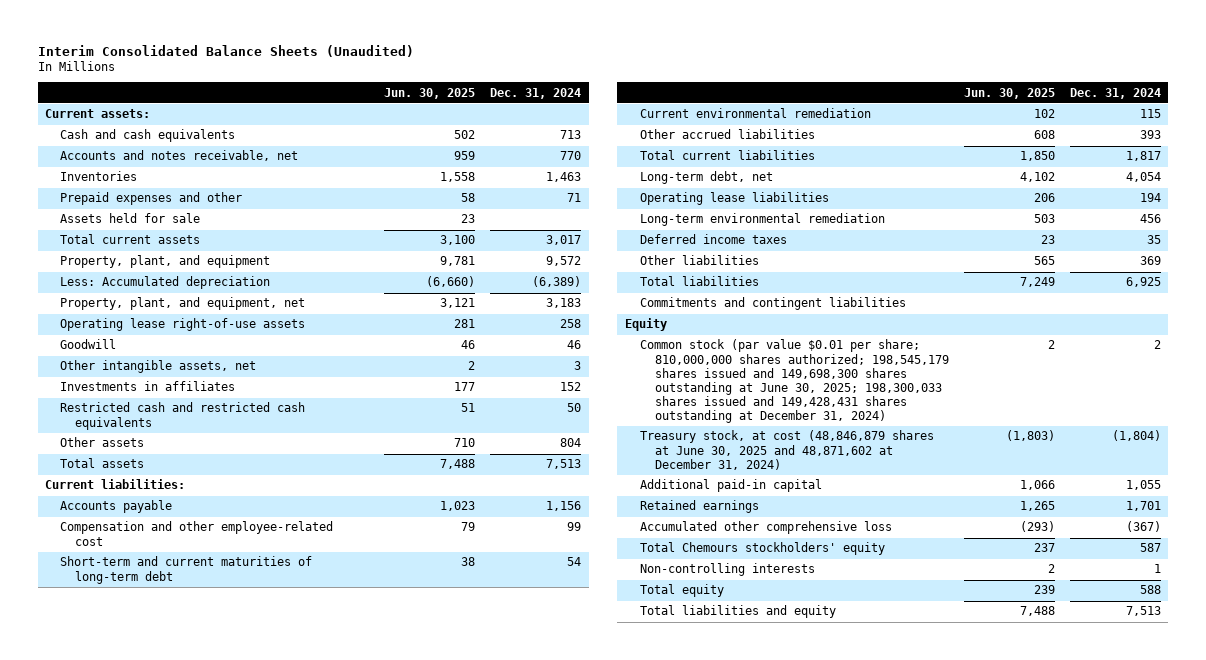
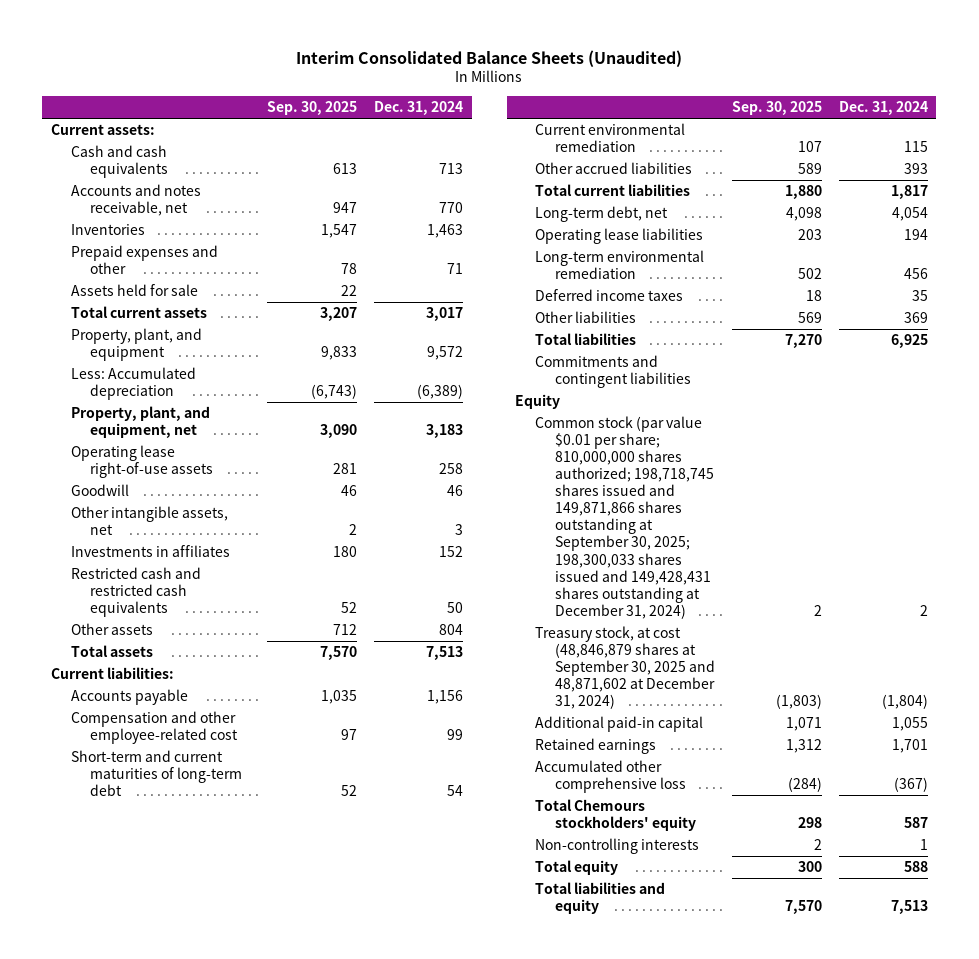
[384,87,476,99] Jun. 30, 2025 -> none
none -> [267,101,358,116] Sep. 30, 2025
[639,339,949,424] Common stock (par value $0.01 per share; 810,000,000 shares authorized; 198,545,179 shares issued and 149,698,300 shares outstanding at June 30, 2025; 198,300,033 shares issued and 149,428,431 shares outstanding at December 31, 2024) -> [534,416,714,619] Common stock (par value $0.01 per share; 810,000,000 shares authorized; 198,718,745 shares issued and 149,871,866 shares outstanding at September 30, 2025; 198,300,033 shares issued and 149,428,431 shares outstanding at December 31, 2024)
[639,430,934,470] Treasury stock, at cost (48,846,879 shares at June 30, 2025 and 48,871,602 at December 31, 2024) -> [534,626,715,710] Treasury stock, at cost (48,846,879 shares at September 30, 2025 and 48,871,602 at December 31, 2024)

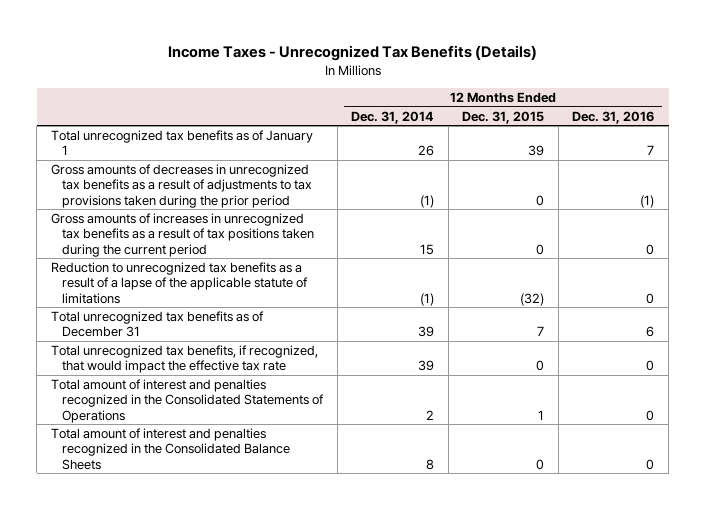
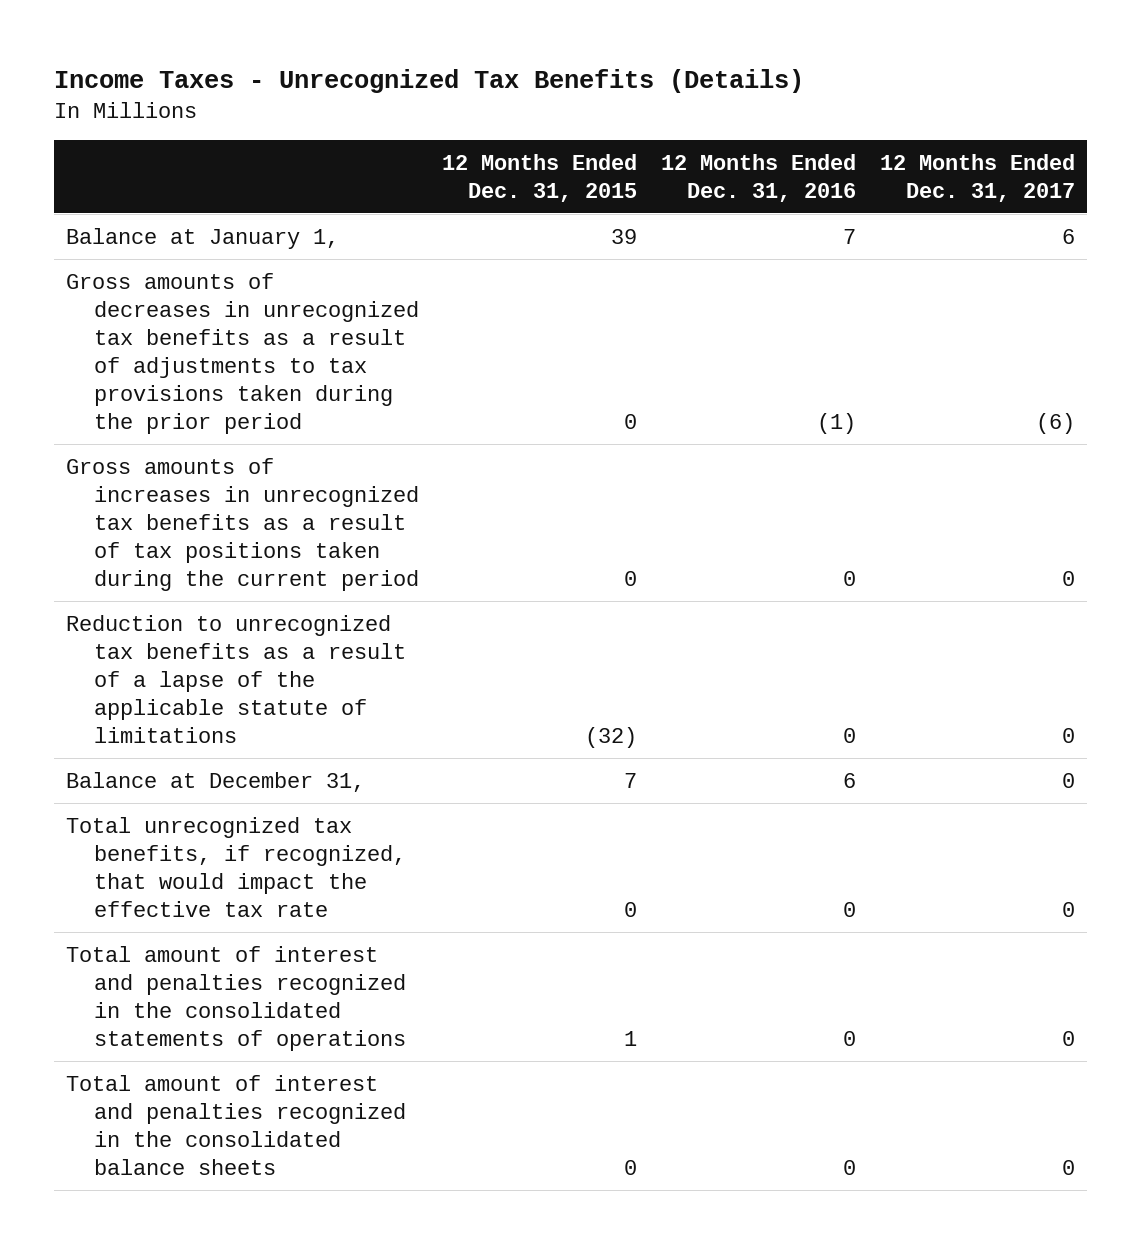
[351,110,435,124] Dec. 31, 2014 -> none
none -> [879,153,1075,202] 12 Months Ended Dec. 31, 2017
[50,130,313,156] Total unrecognized tax benefits as of January 1 -> [65,227,339,249] Balance at January 1,
[50,311,264,338] Total unrecognized tax benefits as of December 31 -> [65,771,365,792] Balance at December 31,
[50,379,324,423] Total amount of interest and penalties recognized in the Consolidated Statements of Operations -> [65,945,406,1051] Total amount of interest and penalties recognized in the consolidated statements of operations
[50,428,290,470] Total amount of interest and penalties recognized in the Consolidated Balance Sheets -> [65,1074,406,1175] Total amount of interest and penalties recognized in the consolidated balance sheets

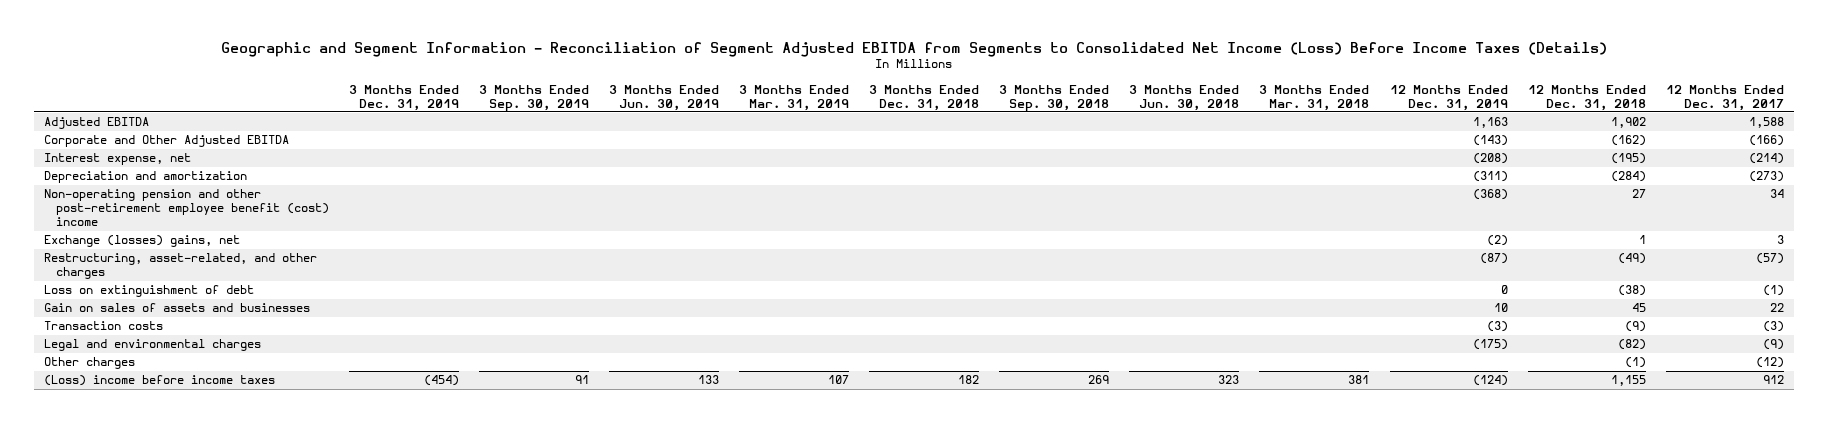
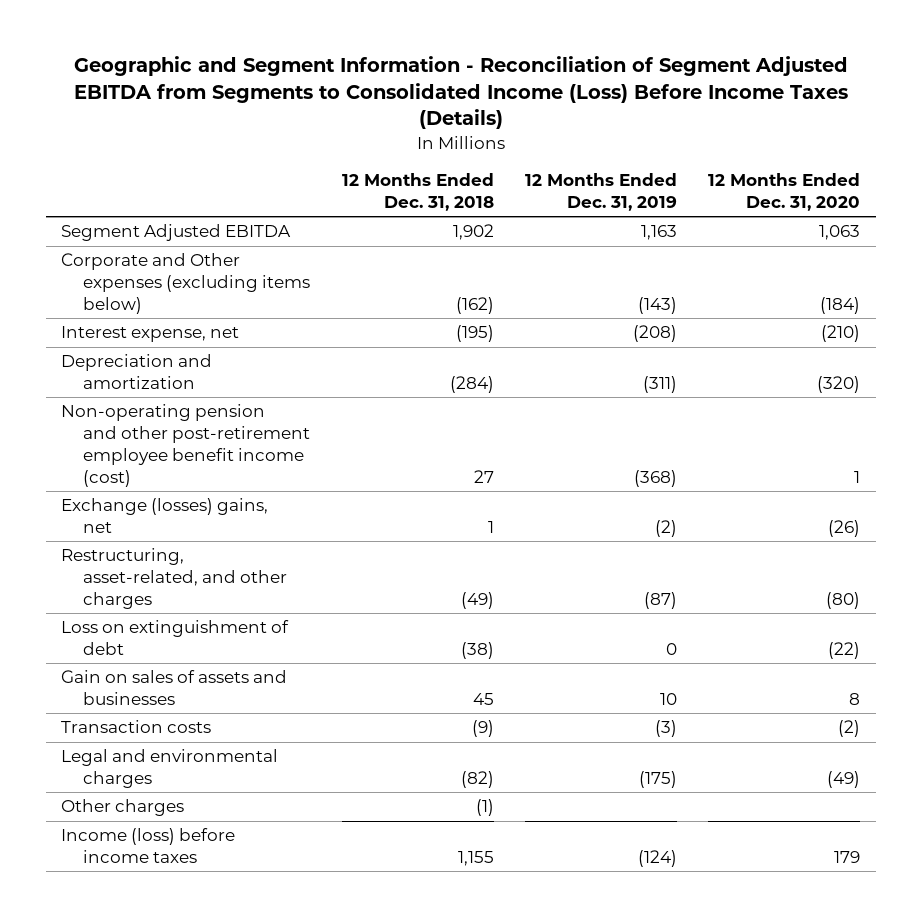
[221,41,1608,57] Geographic and Segment Information - Reconciliation of Segment Adjusted EBITDA from Segments to Consolidated Net Income (Loss) Before Income Taxes (Details) -> [73,56,848,130] Geographic and Segment Information - Reconciliation of Segment Adjusted EBITDA from Segments to Consolidated Income (Loss) Before Income Taxes (Details)
[348,84,459,111] 3 Months Ended Dec. 31, 2019 -> none
[478,84,589,111] 3 Months Ended Sep. 30, 2019 -> none
[608,84,719,111] 3 Months Ended Jun. 30, 2019 -> none
[739,84,850,111] 3 Months Ended Mar. 31, 2019 -> none
[869,84,980,111] 3 Months Ended Dec. 31, 2018 -> none
[999,84,1110,111] 3 Months Ended Sep. 30, 2018 -> none
[1129,84,1240,111] 3 Months Ended Jun. 30, 2018 -> none
[1259,84,1370,111] 3 Months Ended Mar. 31, 2018 -> none
[1665,84,1784,111] 12 Months Ended Dec. 31, 2017 -> none
none -> [708,173,861,211] 12 Months Ended Dec. 31, 2020
[44,117,150,130] Adjusted EBITDA -> [61,224,292,242] Segment Adjusted EBITDA
[44,135,290,148] Corporate and Other Adjusted EBITDA -> [61,253,311,314] Corporate and Other expenses (excluding items below)
[44,189,329,227] Non-operating pension and other post-retirement employee benefit (cost) income -> [61,404,311,487] Non-operating pension and other post-retirement employee benefit income (cost)
[44,375,276,387] (Loss) income before income taxes -> [61,828,236,864] Income (loss) before income taxes

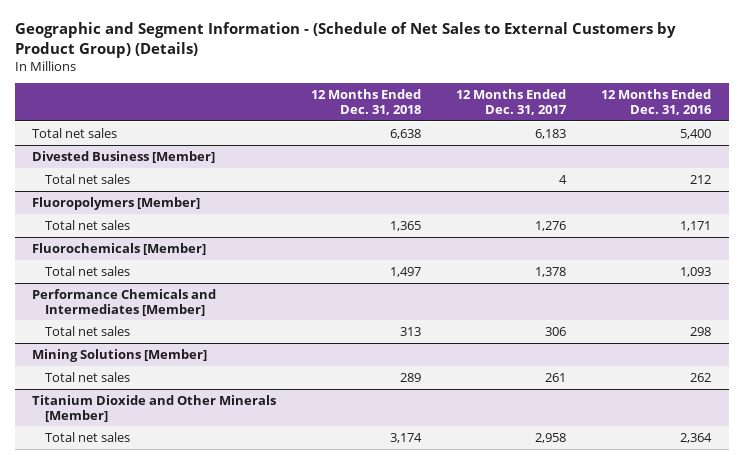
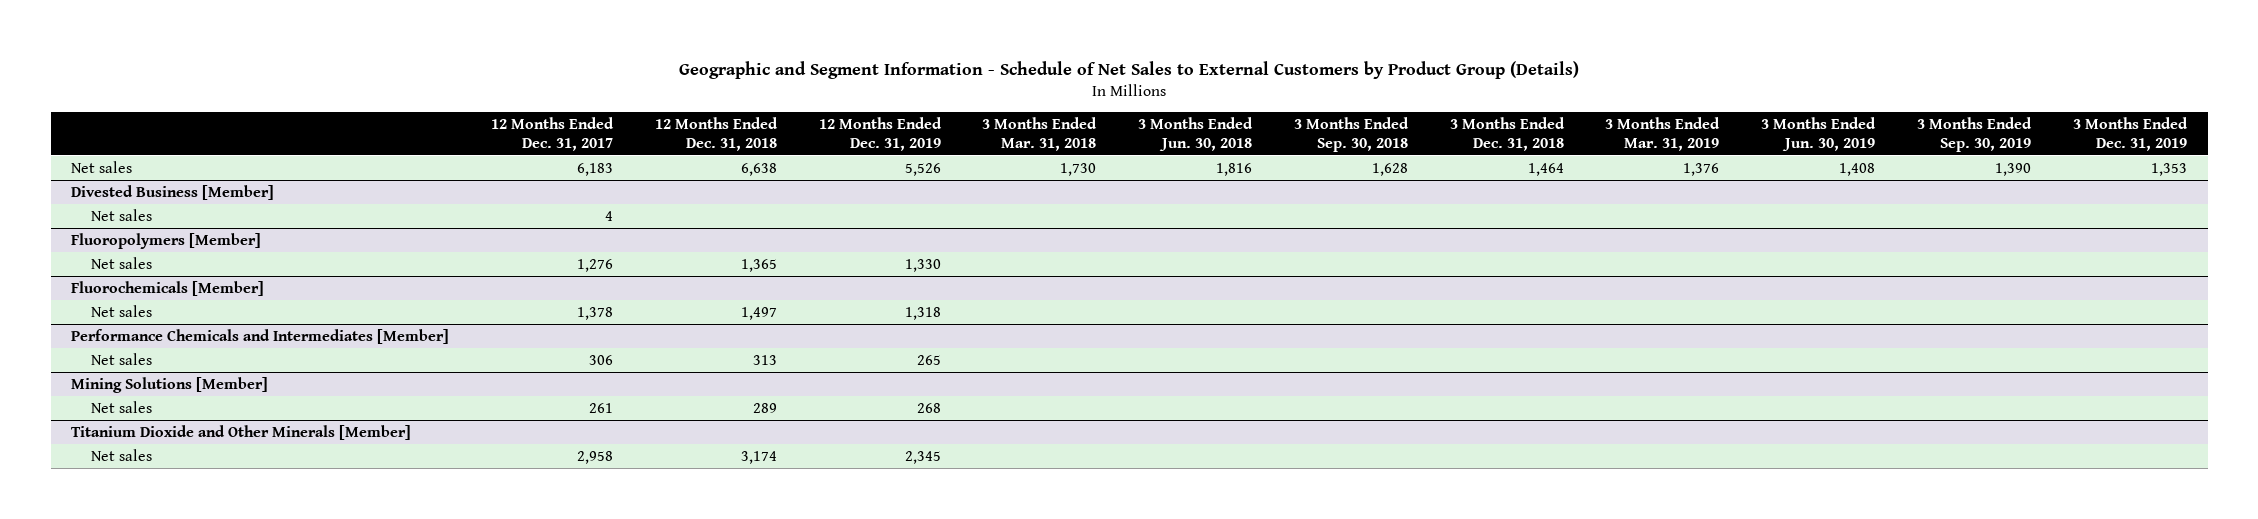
[14,22,676,58] Geographic and Segment Information - (Schedule of Net Sales to External Customers by Product Group) (Details) -> [679,60,1580,79] Geographic and Segment Information - Schedule of Net Sales to External Customers by Product Group (Details)
[601,88,713,115] 12 Months Ended Dec. 31, 2016 -> none
none -> [818,116,942,151] 12 Months Ended Dec. 31, 2019
none -> [982,116,1098,151] 3 Months Ended Mar. 31, 2018
none -> [1138,116,1254,151] 3 Months Ended Jun. 30, 2018
none -> [1293,116,1409,152] 3 Months Ended Sep. 30, 2018
none -> [1449,116,1565,151] 3 Months Ended Dec. 31, 2018
none -> [1605,116,1721,151] 3 Months Ended Mar. 31, 2019
none -> [1761,116,1877,151] 3 Months Ended Jun. 30, 2019
none -> [1917,116,2033,152] 3 Months Ended Sep. 30, 2019
none -> [2072,116,2188,151] 3 Months Ended Dec. 31, 2019
[32,127,118,138] Total net sales -> [71,160,133,173] Net sales
[45,173,131,184] Total net sales -> [90,208,152,221] Net sales
[45,219,131,230] Total net sales -> [90,256,152,269] Net sales
[45,265,131,276] Total net sales -> [90,304,152,317] Net sales
[45,325,131,336] Total net sales -> [90,352,152,365] Net sales
[45,371,131,382] Total net sales -> [90,400,152,413] Net sales
[45,431,131,442] Total net sales -> [90,448,152,461] Net sales

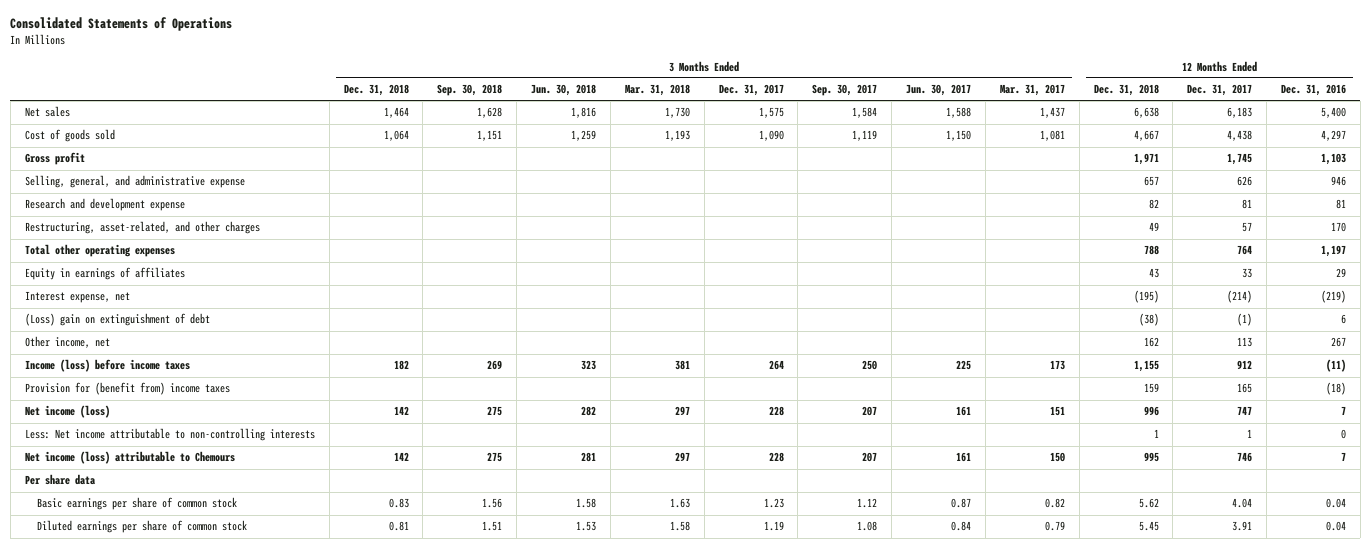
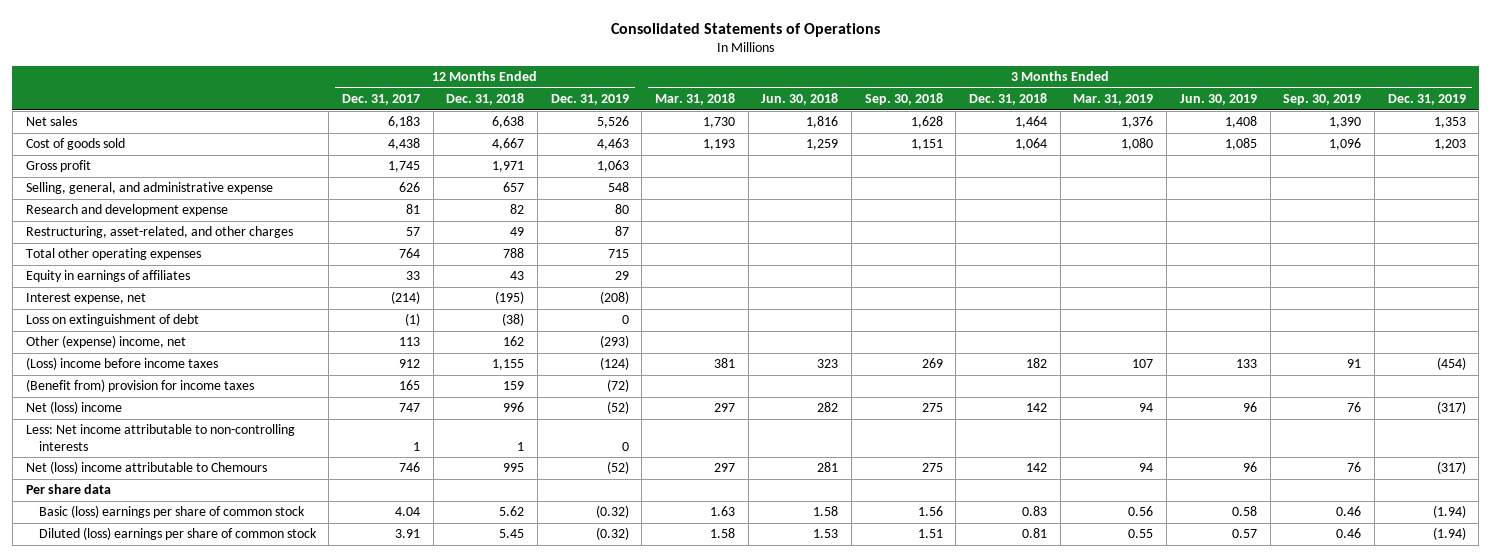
[718,84,784,97] Dec. 31, 2017 -> none
[812,84,878,97] Sep. 30, 2017 -> none
[906,84,972,97] Jun. 30, 2017 -> none
[999,84,1065,97] Mar. 31, 2017 -> none
[1281,84,1347,97] Dec. 31, 2016 -> none
none -> [550,94,629,106] Dec. 31, 2019
none -> [1073,94,1154,106] Mar. 31, 2019
none -> [1179,94,1257,106] Jun. 30, 2019
none -> [1283,94,1362,106] Sep. 30, 2019
none -> [1387,94,1466,106] Dec. 31, 2019
[24,313,210,327] (Loss) gain on extinguishment of debt -> [25,314,199,327] Loss on extinguishment of debt
[24,336,110,349] Other income, net -> [25,335,186,349] Other (expense) income, net
[24,359,190,373] Income (loss) before income taxes -> [25,357,218,371] (Loss) income before income taxes
[24,382,230,396] Provision for (benefit from) income taxes -> [25,379,254,393] (Benefit from) provision for income taxes
[24,405,110,419] Net income (loss) -> [25,401,122,415] Net (loss) income
[24,451,235,465] Net income (loss) attributable to Chemours -> [25,461,267,475] Net (loss) income attributable to Chemours
[37,497,238,511] Basic earnings per share of common stock -> [38,505,305,519] Basic (loss) earnings per share of common stock
[37,520,248,534] Diluted earnings per share of common stock -> [38,527,317,541] Diluted (loss) earnings per share of common stock

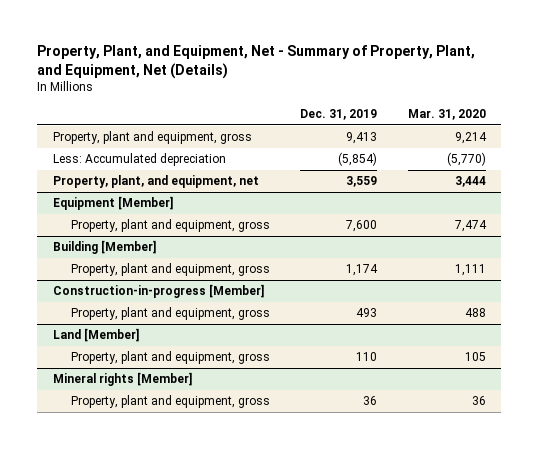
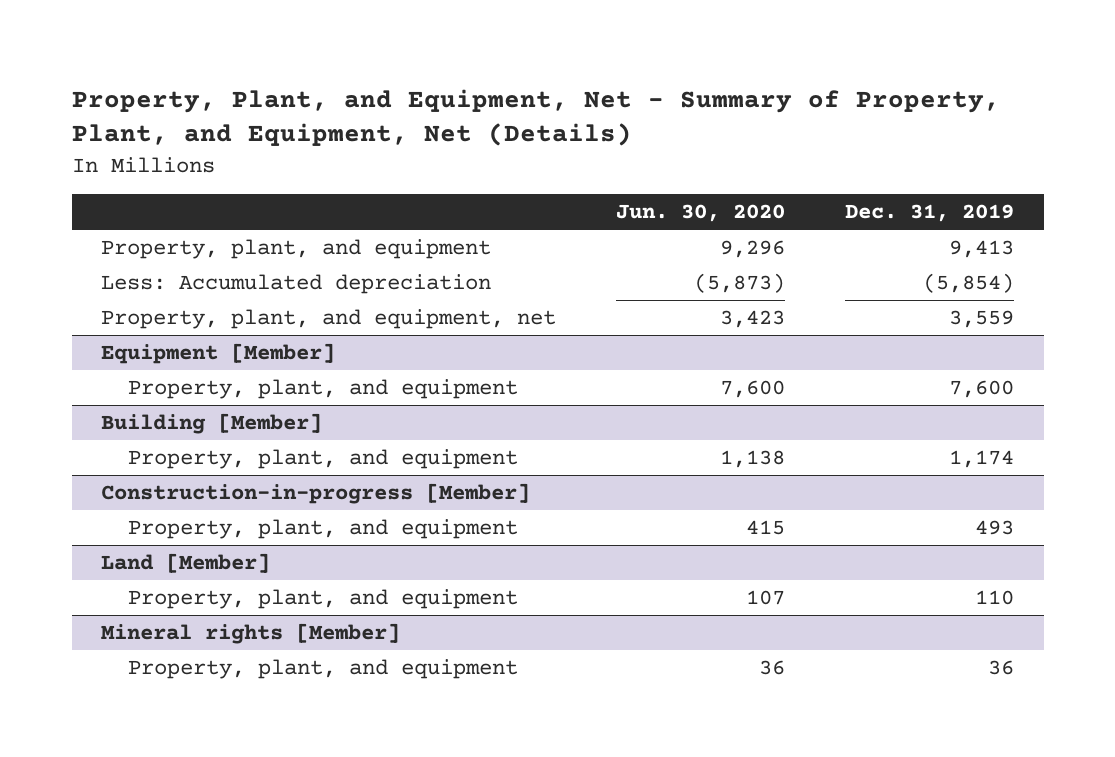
[407,109,486,121] Mar. 31, 2020 -> none
none -> [616,204,786,223] Jun. 30, 2020
[52,131,252,145] Property, plant and equipment, gross -> [101,238,492,259] Property, plant, and equipment
[70,219,270,233] Property, plant and equipment, gross -> [127,378,518,399] Property, plant, and equipment
[70,263,270,277] Property, plant and equipment, gross -> [127,448,518,469] Property, plant, and equipment
[70,307,270,321] Property, plant and equipment, gross -> [127,518,518,539] Property, plant, and equipment
[70,351,270,365] Property, plant and equipment, gross -> [127,588,518,609] Property, plant, and equipment
[70,395,270,409] Property, plant and equipment, gross -> [127,658,518,679] Property, plant, and equipment

